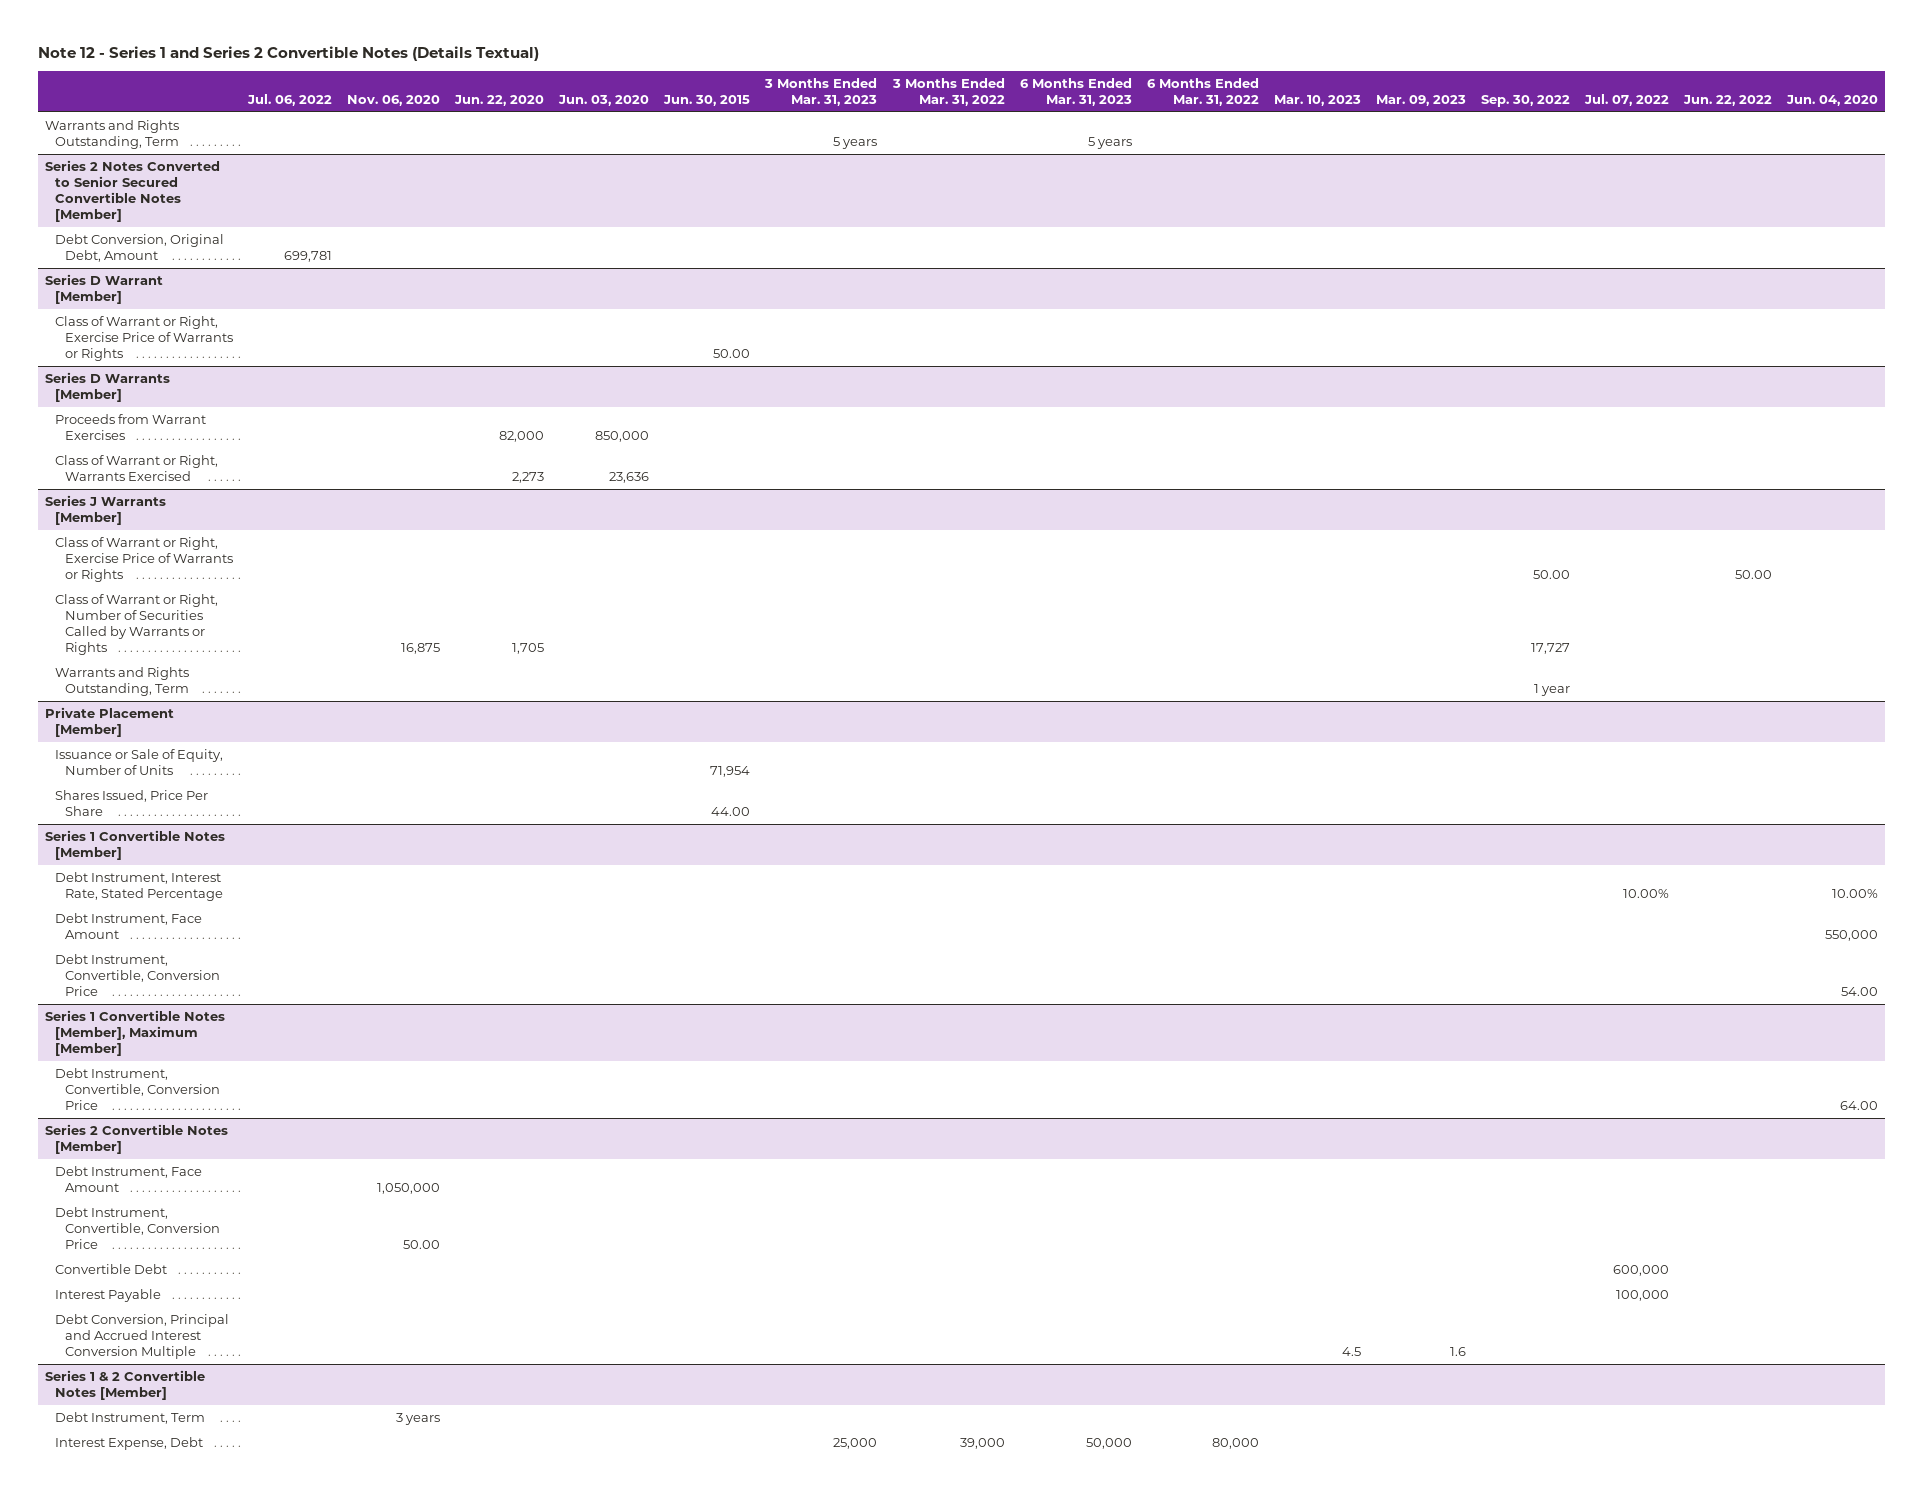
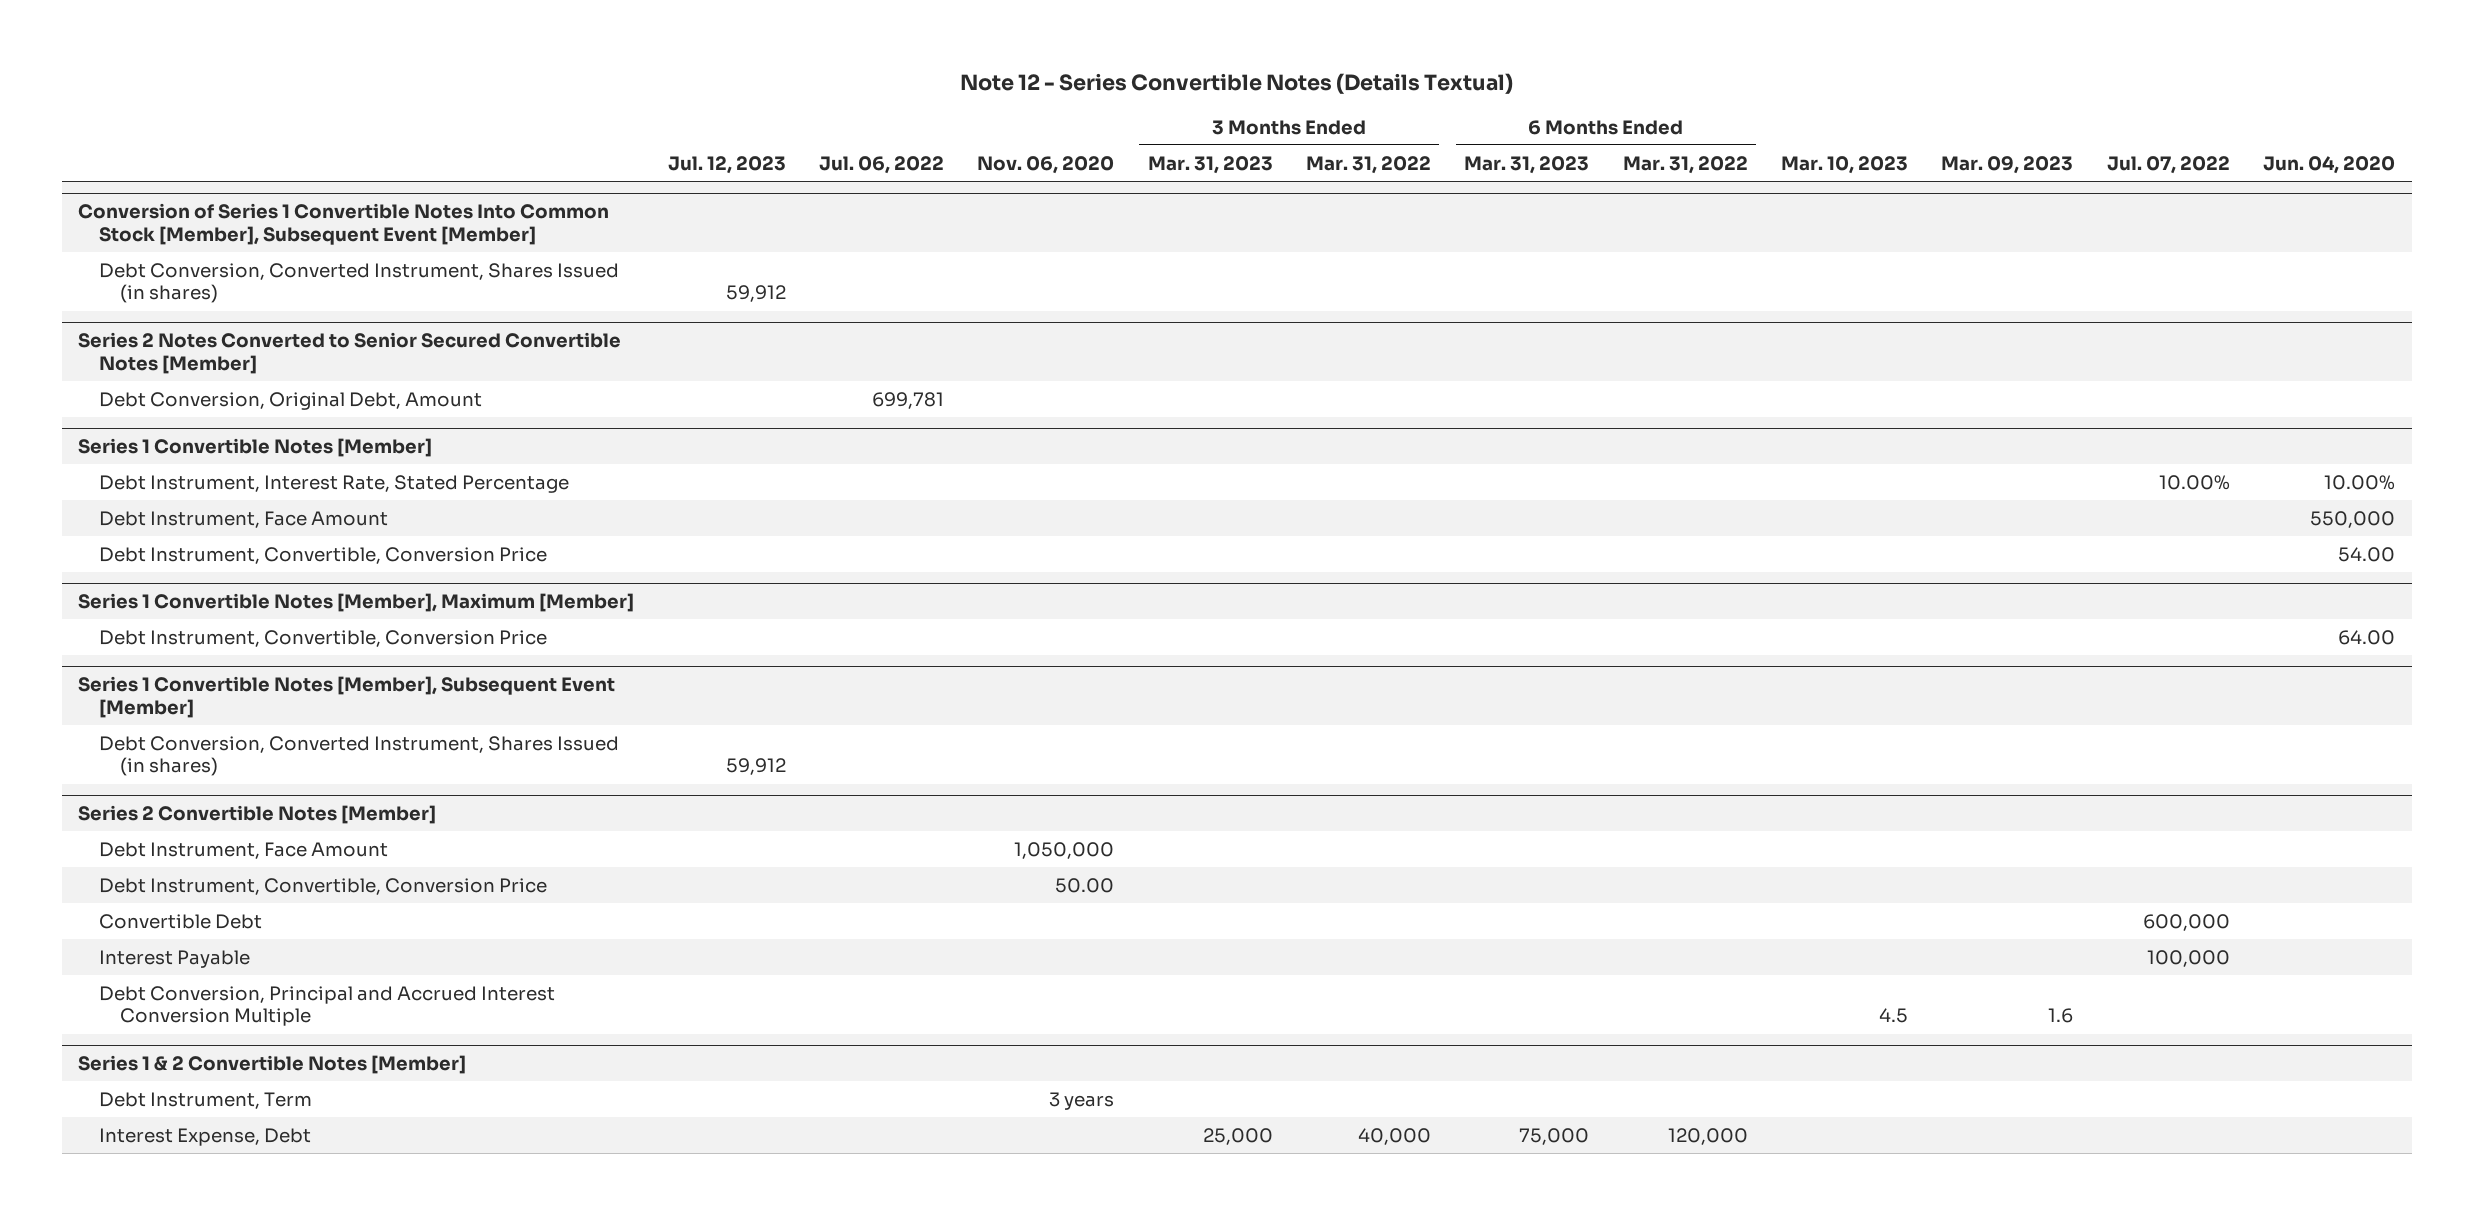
[37,46,539,62] Note 12 - Series 1 and Series 2 Convertible Notes (Details Textual) -> [959,73,1513,95] Note 12 - Series Convertible Notes (Details Textual)
[454,95,545,107] Jun. 22, 2020 -> none
[558,95,650,107] Jun. 03, 2020 -> none
[663,95,751,107] Jun. 30, 2015 -> none
[1480,95,1570,108] Sep. 30, 2022 -> none
[1682,95,1772,107] Jun. 22, 2022 -> none
none -> [667,155,786,174] Jul. 12, 2023
[45,119,180,150] Warrants and Rights Outstanding, Term -> none
none -> [78,203,610,245] Conversion of Series 1 Convertible Notes Into Common Stock [Member], Subsequent Event [Member]
none -> [99,262,620,304] Debt Conversion, Converted Instrument, Shares Issued (in shares)
[45,273,164,305] Series D Warrant [Member] -> none
[55,315,234,362] Class of Warrant or Right, Exercise Price of Warrants or Rights -> none
[45,371,171,403] Series D Warrants [Member] -> none
[55,413,207,441] Proceeds from Warrant Exercises -> none
[55,454,219,482] Class of Warrant or Right, Warrants Exercised -> none
[45,494,167,526] Series J Warrants [Member] -> none
[55,536,234,583] Class of Warrant or Right, Exercise Price of Warrants or Rights -> none
[55,593,219,656] Class of Warrant or Right, Number of Securities Called by Warrants or Rights -> none
[55,666,190,697] Warrants and Rights Outstanding, Term -> none
[45,706,175,738] Private Placement [Member] -> none
[55,748,224,776] Issuance or Sale of Equity, Number of Units -> none
[55,789,209,817] Shares Issued, Price Per Share -> none
none -> [78,676,616,718] Series 1 Convertible Notes [Member], Subsequent Event [Member]
none -> [99,735,620,777] Debt Conversion, Converted Instrument, Shares Issued (in shares)
[959,1437,1005,1449] 39,000 -> [1358,1127,1432,1145] 40,000
[1085,1437,1132,1449] 50,000 -> [1519,1127,1590,1145] 75,000
[1211,1437,1259,1449] 80,000 -> [1667,1127,1748,1145] 120,000

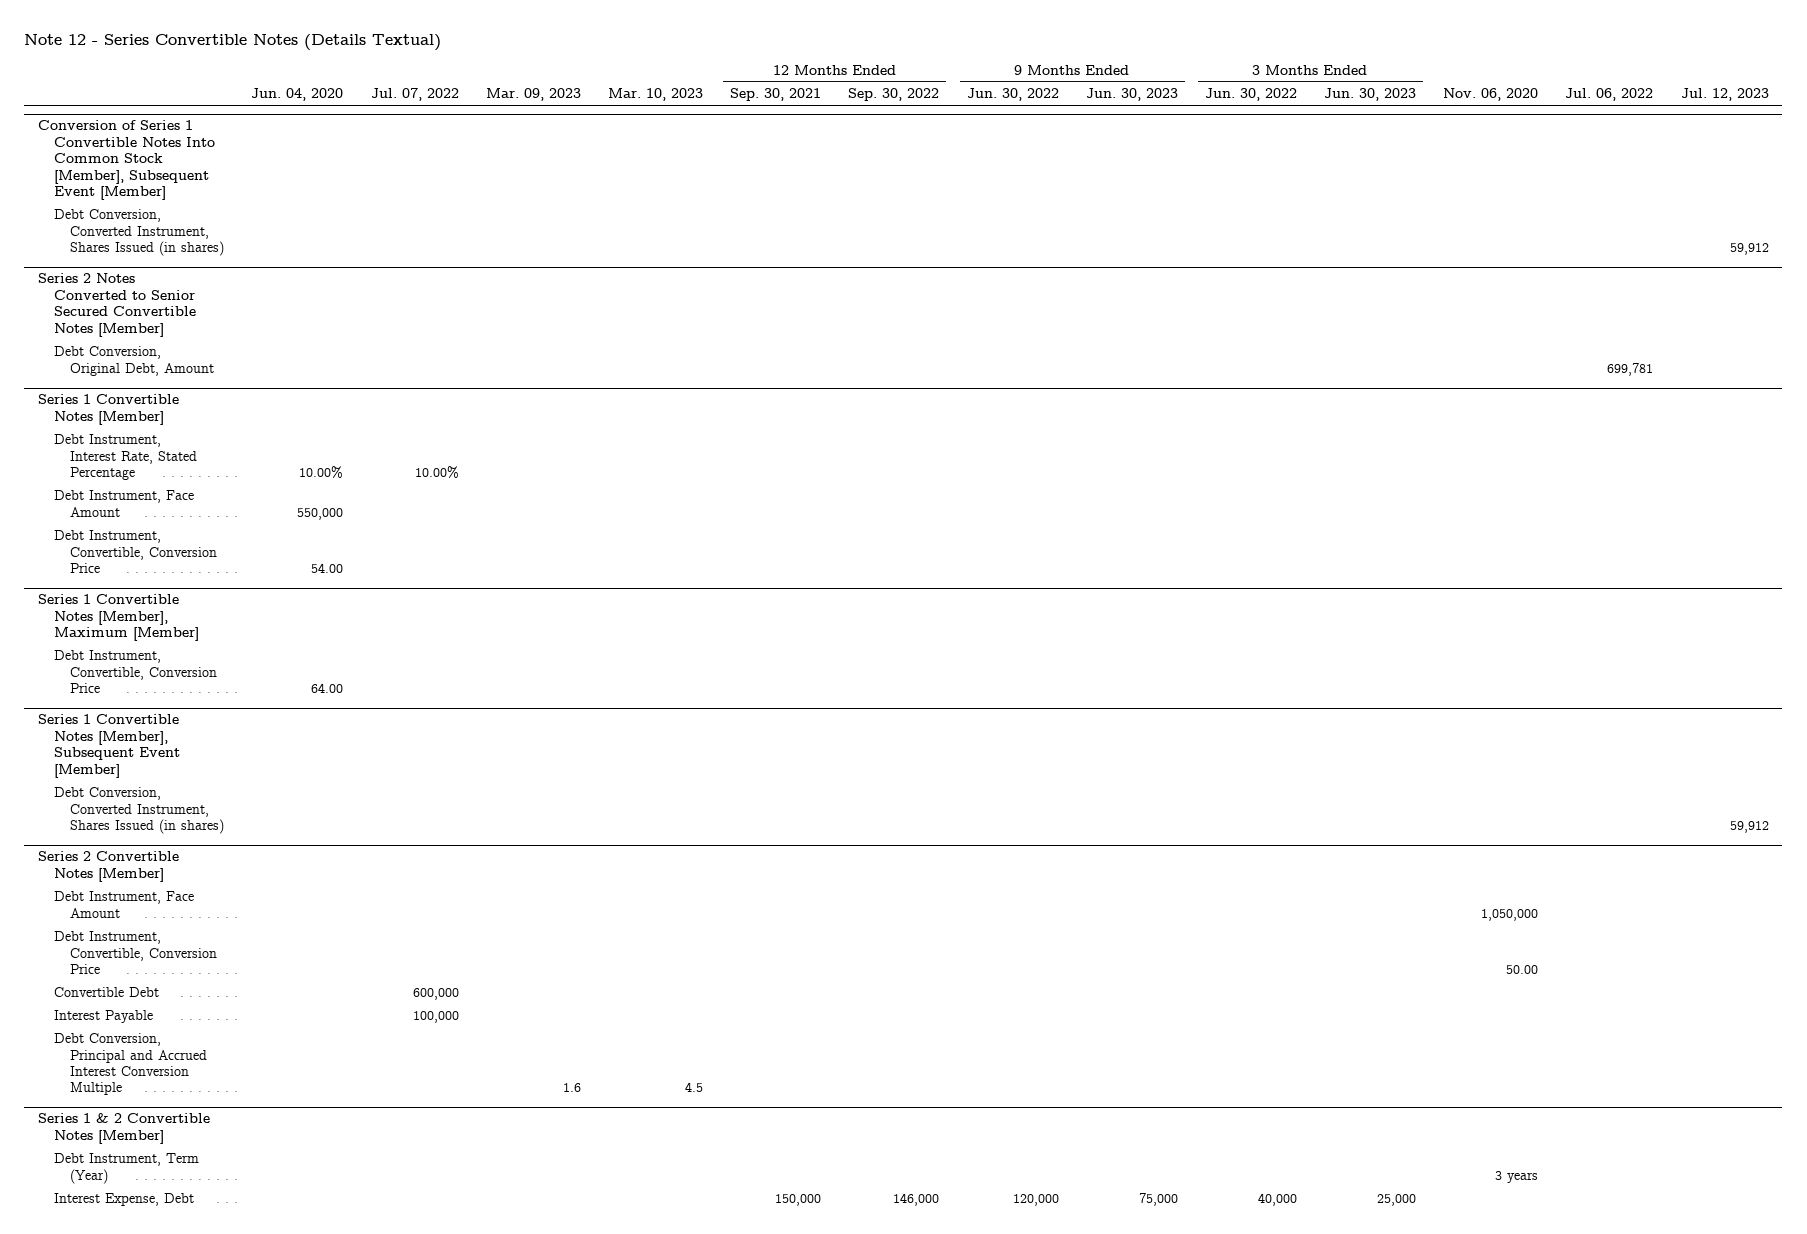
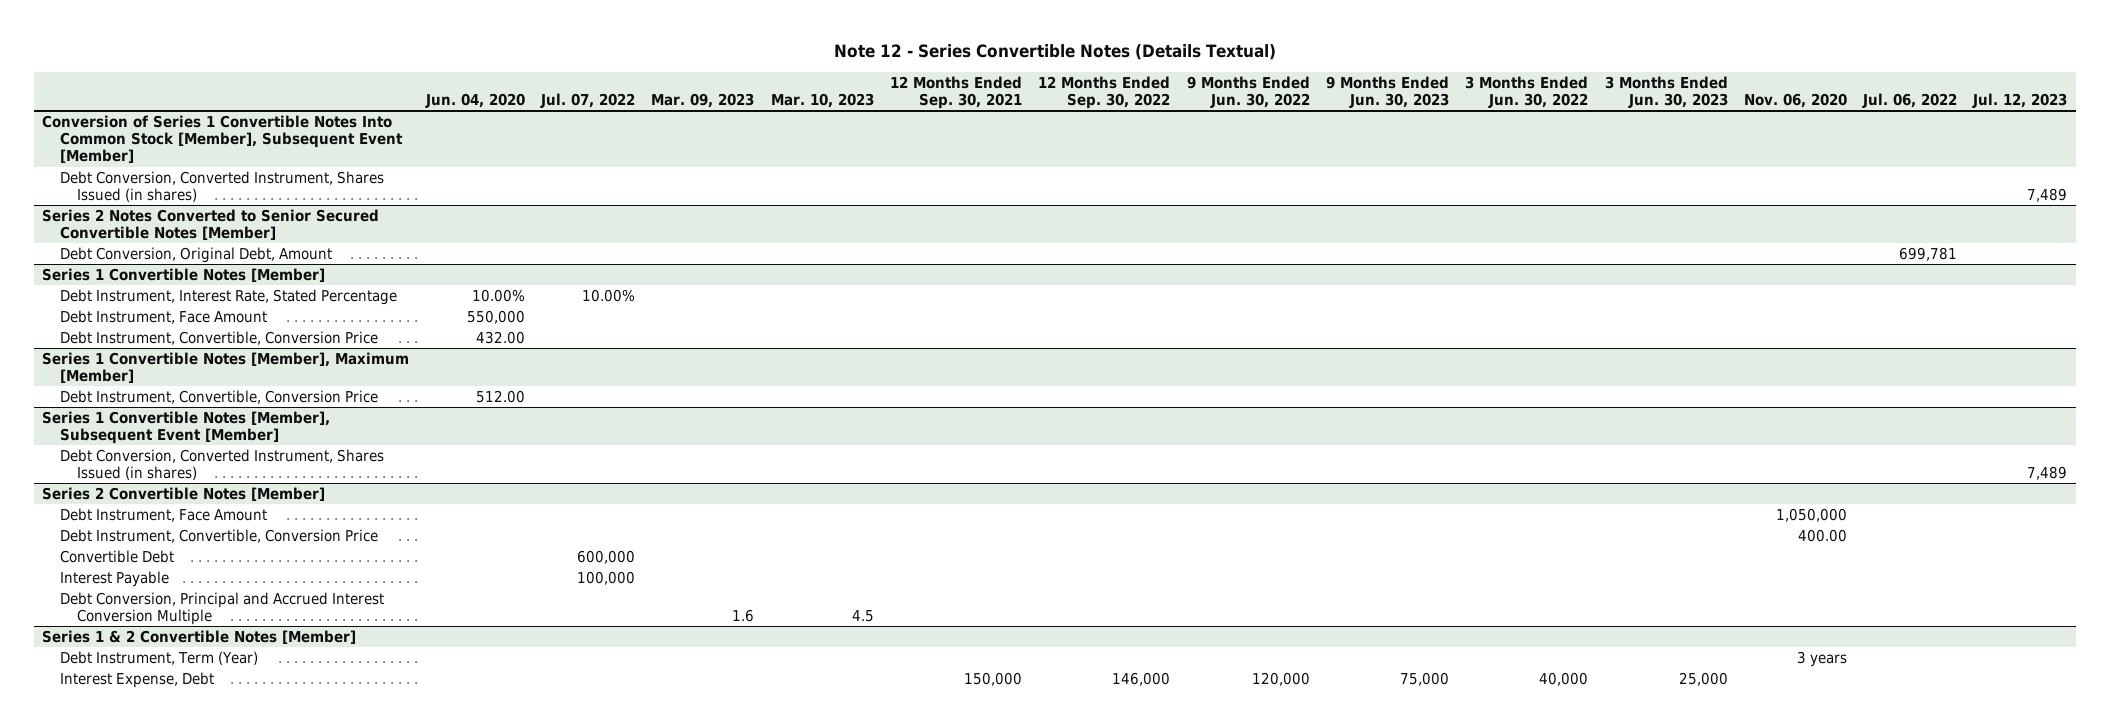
[1729,242,1769,255] 59,912 -> [2027,188,2068,203] 7,489
[311,562,344,573] 54.00 -> [475,330,525,344] 432.00
[311,682,344,693] 64.00 -> [475,389,525,403] 512.00
[1729,820,1769,833] 59,912 -> [2027,466,2068,481] 7,489
[1506,964,1539,974] 50.00 -> [1797,528,1847,542] 400.00

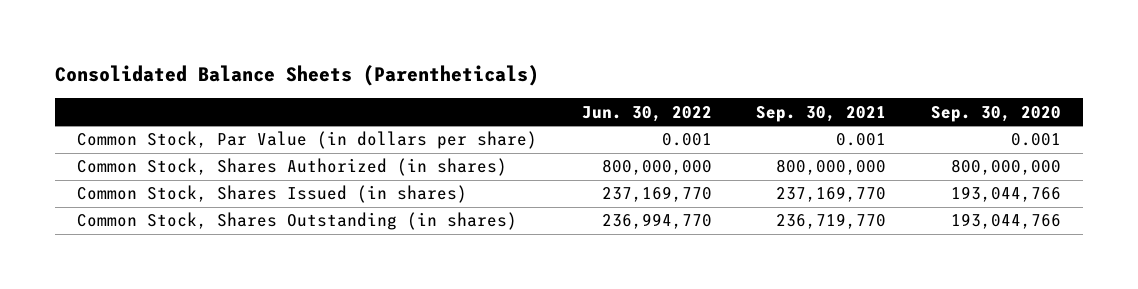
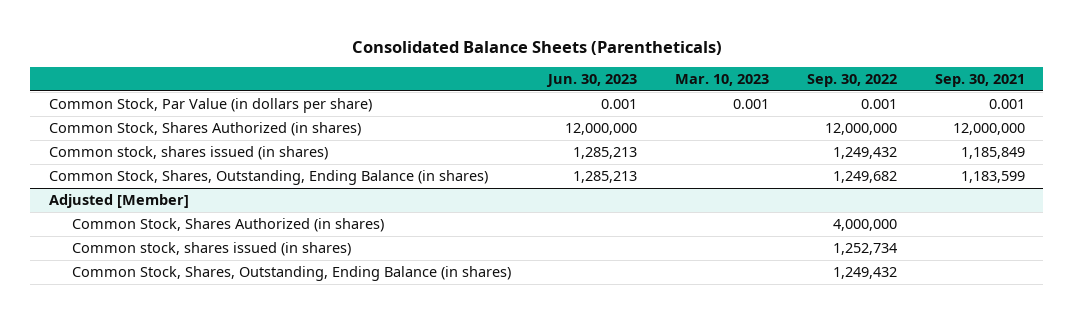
[581,105,712,122] Jun. 30, 2022 -> none
[930,105,1061,122] Sep. 30, 2020 -> none
none -> [546,74,638,88] Jun. 30, 2023
none -> [675,74,770,87] Mar. 10, 2023
none -> [806,74,897,88] Sep. 30, 2022
[776,159,887,176] 800,000,000 -> [952,123,1025,136] 12,000,000
[77,185,468,204] Common Stock, Shares Issued (in shares) -> [49,146,329,161] Common stock, shares issued (in shares)
[776,186,887,203] 237,169,770 -> [960,147,1025,160] 1,185,849
[77,212,518,231] Common Stock, Shares Outstanding (in shares) -> [49,170,489,186] Common Stock, Shares, Outstanding, Ending Balance (in shares)
[776,213,887,230] 236,719,770 -> [960,171,1025,184] 1,183,599
none -> [49,194,190,209] Adjusted [Member]
none -> [71,218,384,233] Common Stock, Shares Authorized (in shares)
none -> [71,242,351,257] Common stock, shares issued (in shares)
none -> [71,266,511,282] Common Stock, Shares, Outstanding, Ending Balance (in shares)

